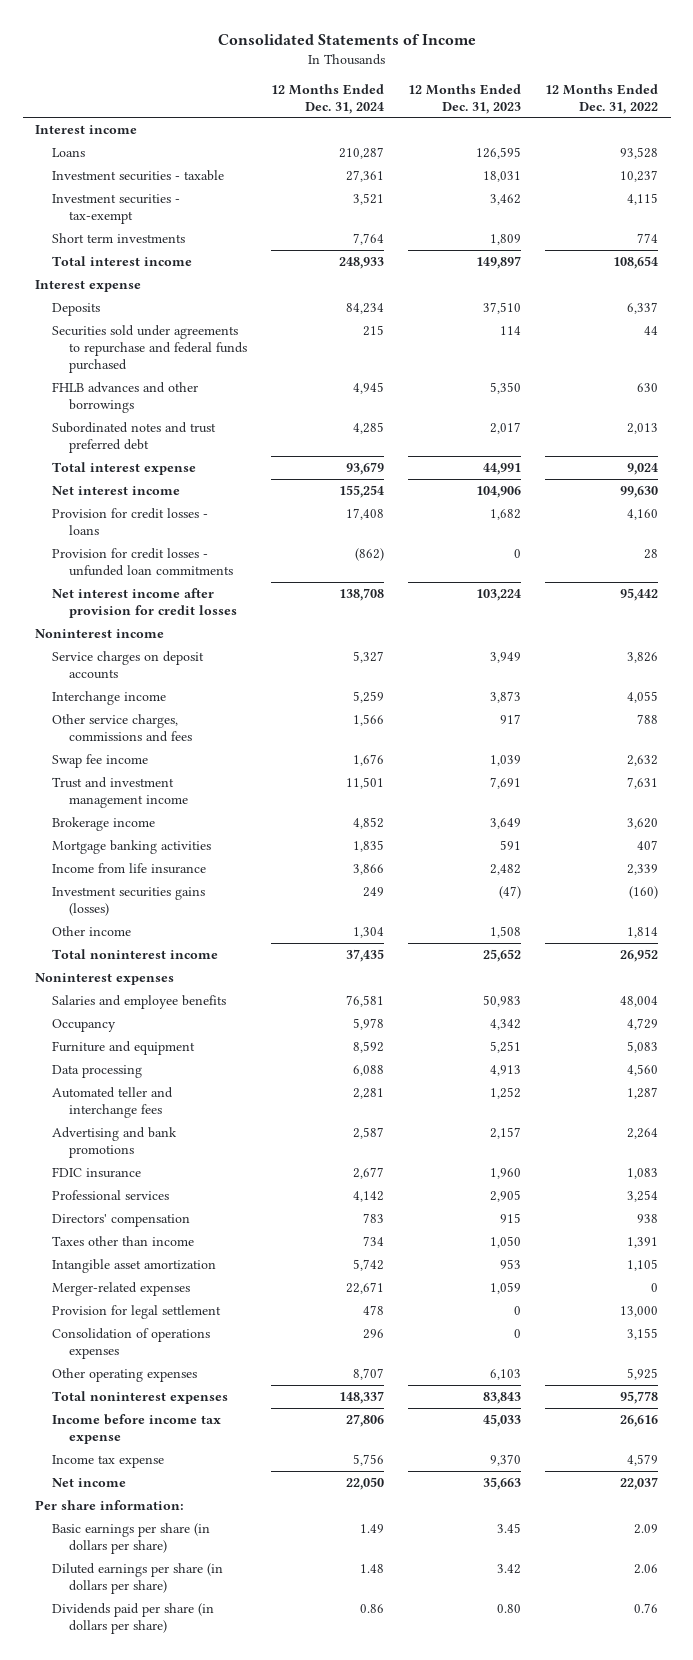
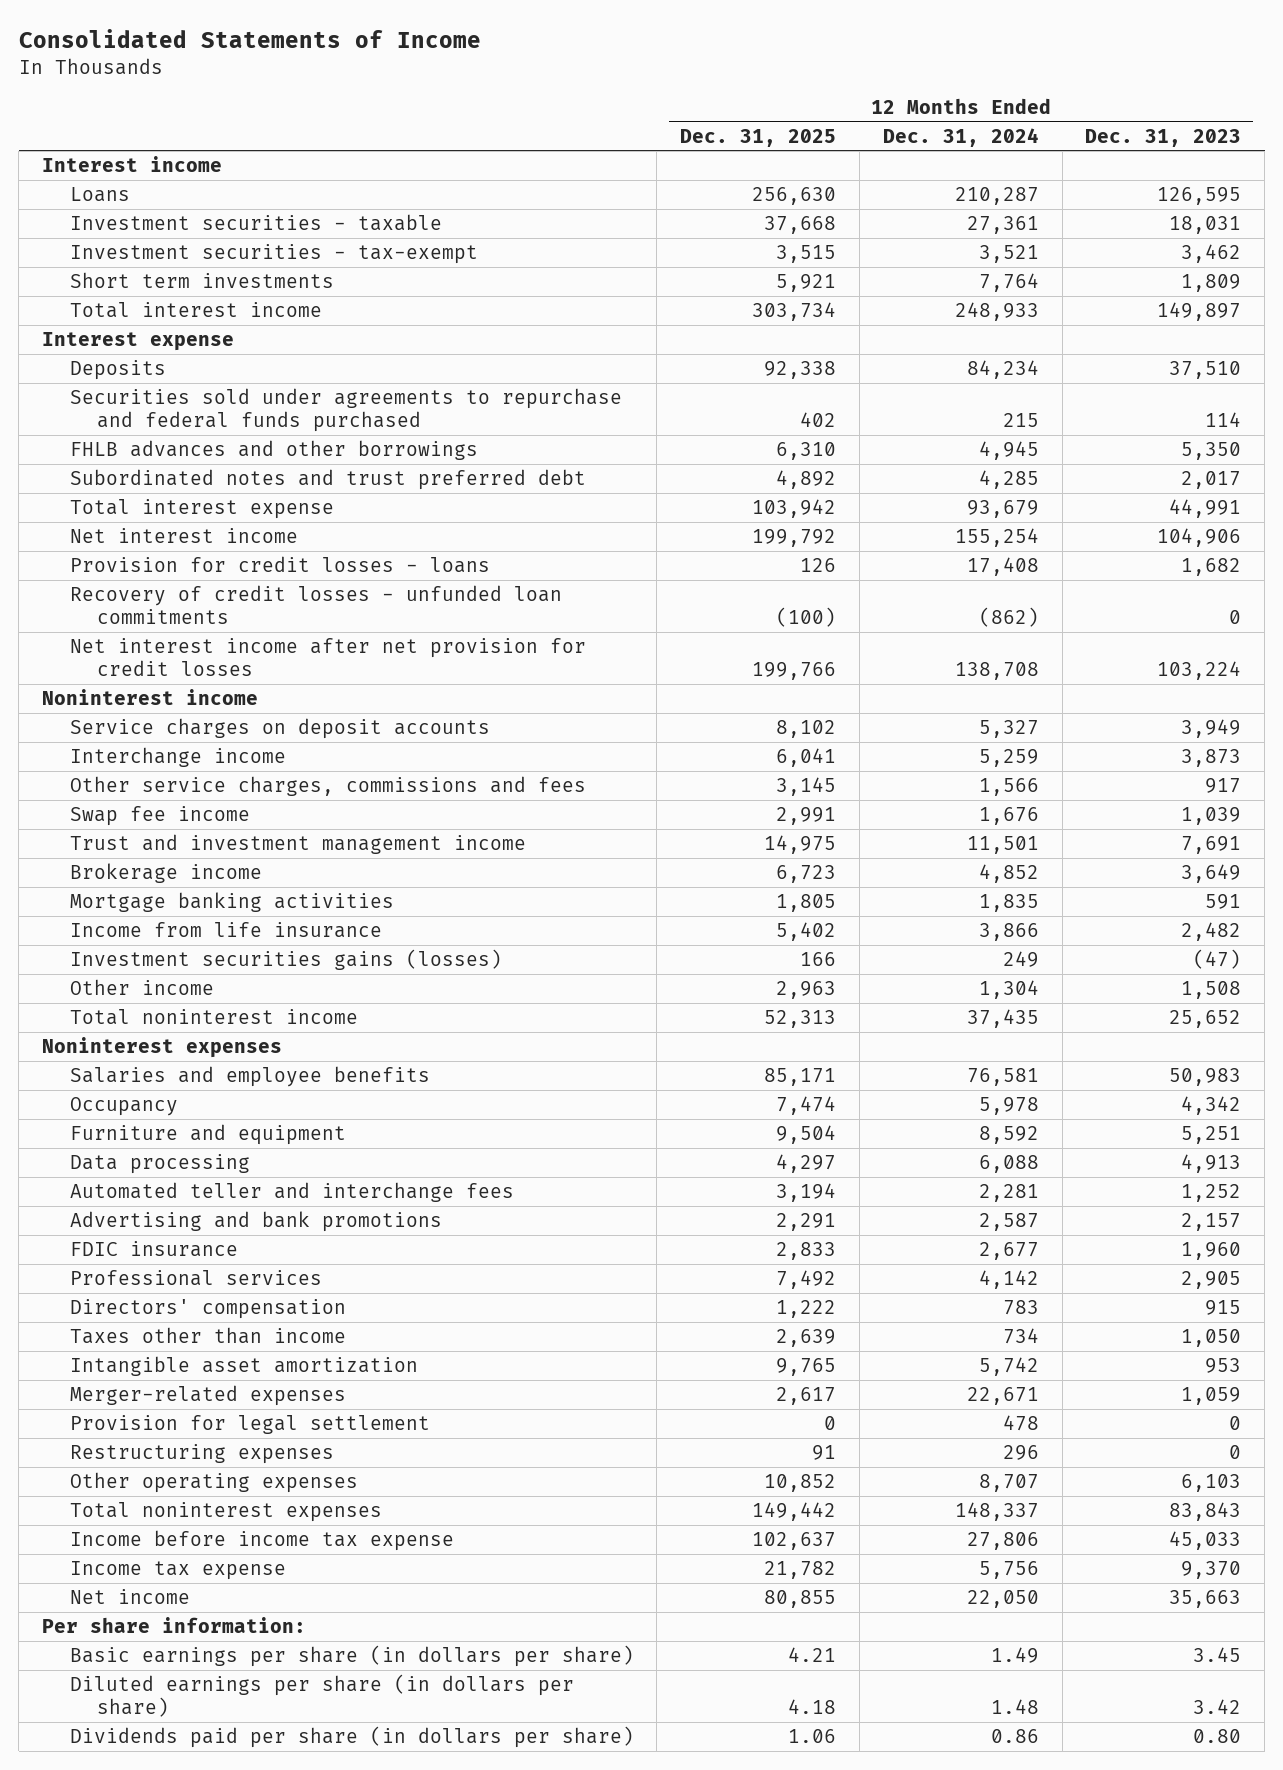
[545,83,659,114] 12 Months Ended Dec. 31, 2022 -> none
none -> [680,128,837,147] Dec. 31, 2025
[51,547,234,576] Provision for credit losses - unfunded loan commitments -> [69,584,562,625] Recovery of credit losses - unfunded loan commitments
[51,587,238,618] Net interest income after provision for credit losses -> [69,637,586,677] Net interest income after net provision for credit losses
[51,1327,210,1359] Consolidation of operations expenses -> [69,1443,334,1464] Restructuring expenses

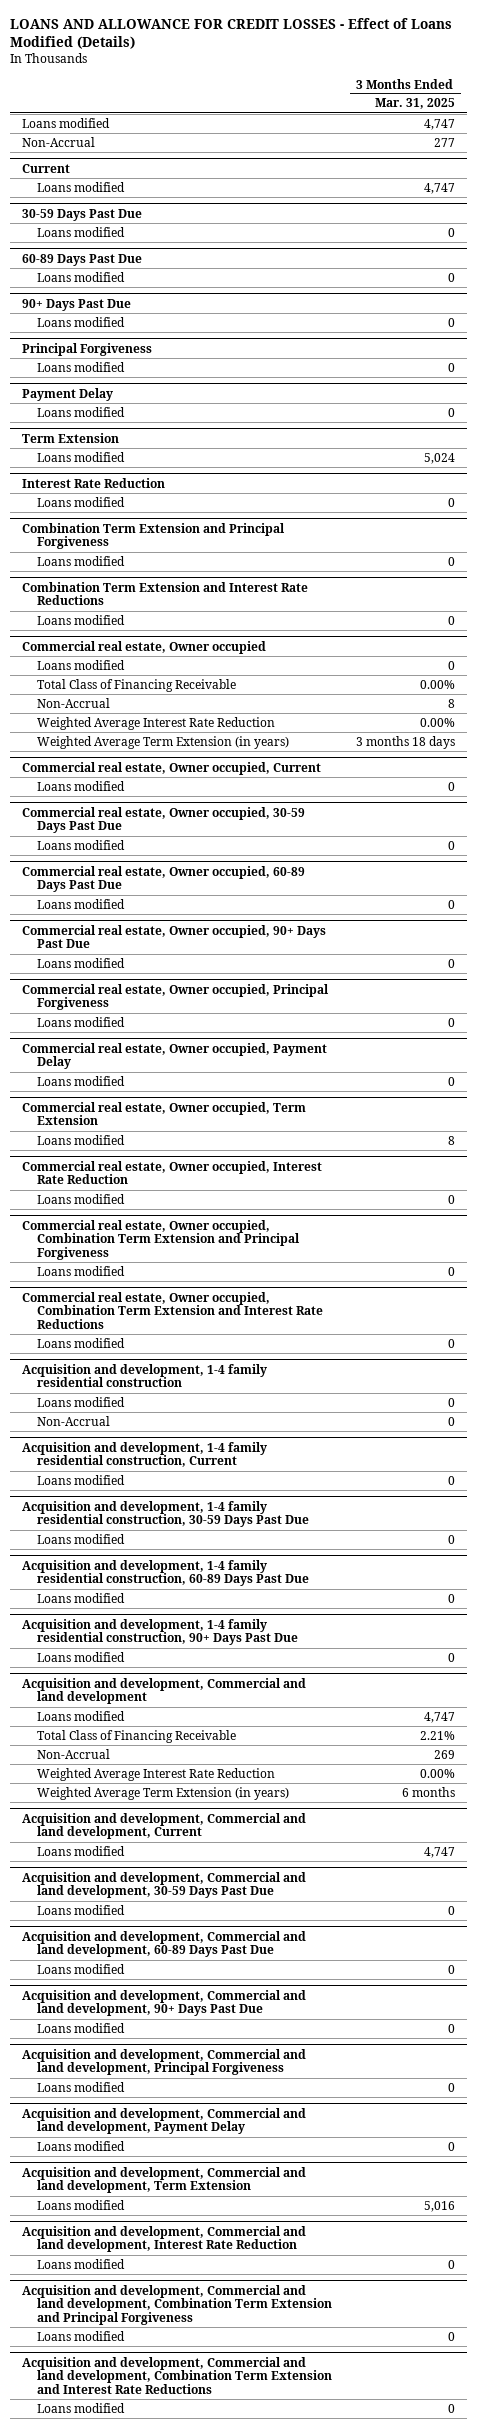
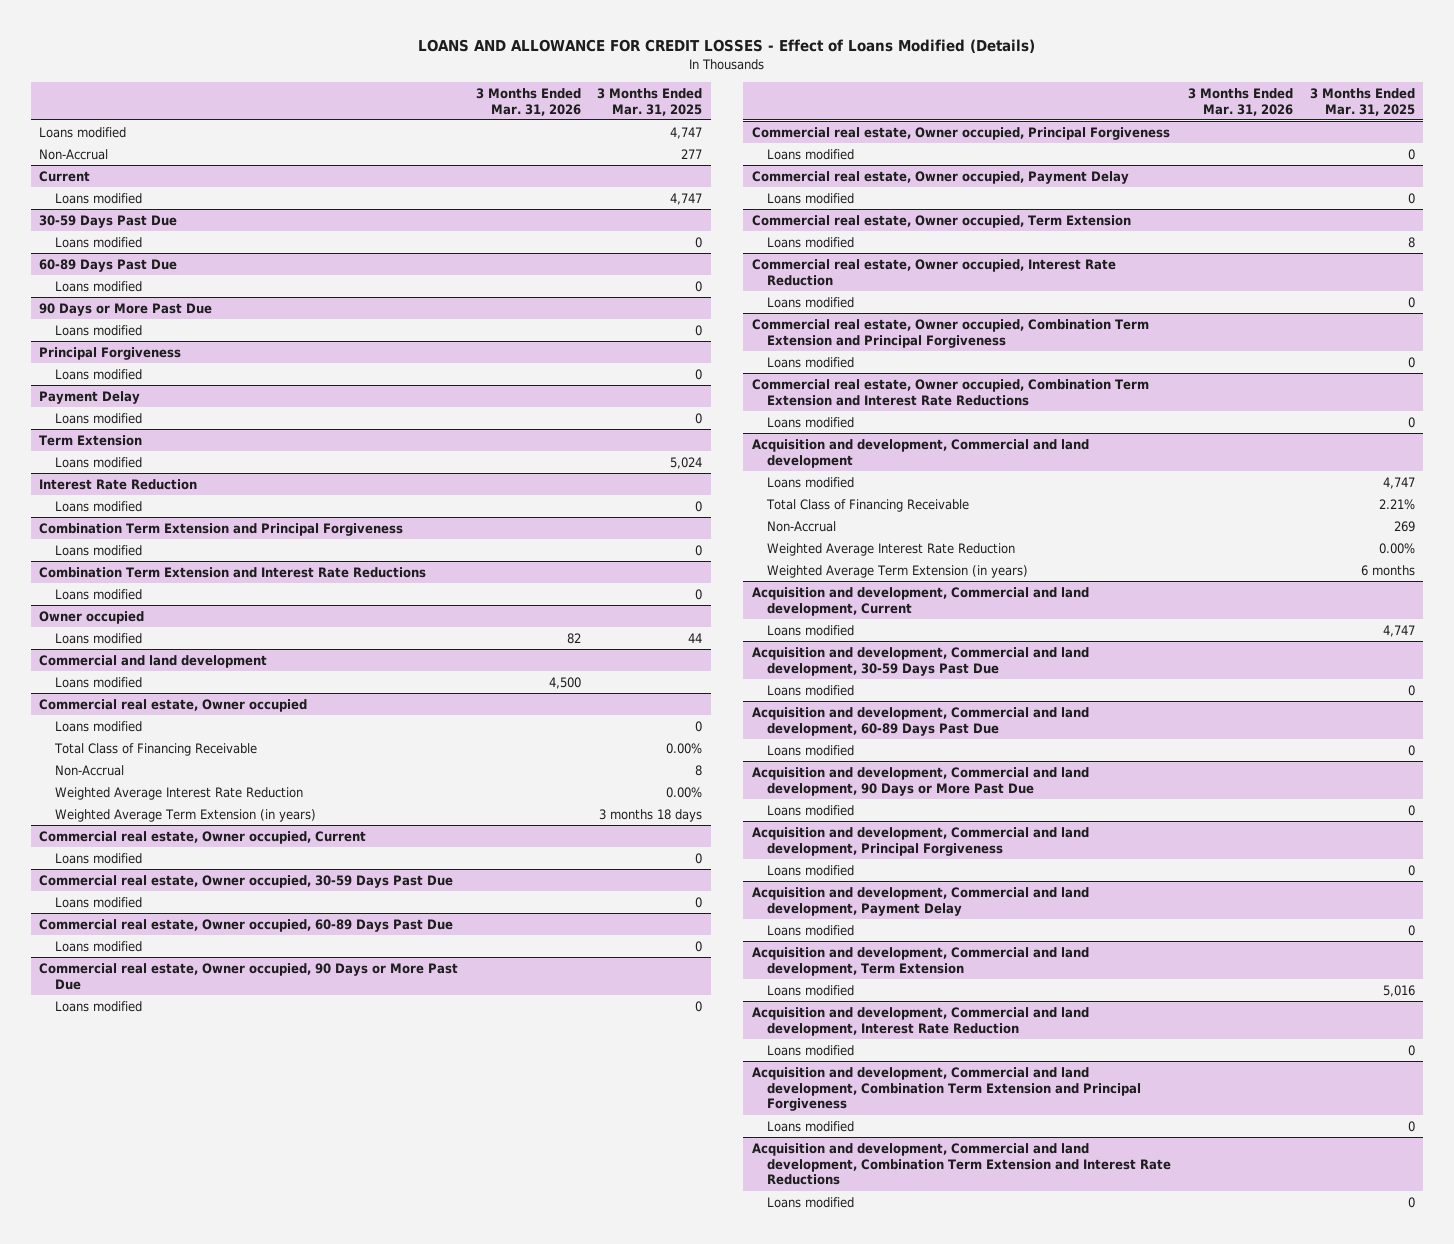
none -> [475,87,581,116] 3 Months Ended Mar. 31, 2026
[22,298,132,311] 90+ Days Past Due -> [39,302,213,316] 90 Days or More Past Due
none -> [39,610,145,624] Owner occupied
none -> [55,632,143,644] Loans modified
none -> [39,654,268,668] Commercial and land development
none -> [55,676,143,688] Loans modified
[22,924,327,949] Commercial real estate, Owner occupied, 90+ Days Past Due -> [39,962,459,990] Commercial real estate, Owner occupied, 90 Days or More Past Due
[22,1363,268,1388] Acquisition and development, 1-4 family residential construction -> none
[36,1396,125,1407] Loans modified -> none
[36,1415,110,1426] Non-Accrual -> none
[22,1441,268,1468] Acquisition and development, 1-4 family residential construction, Current -> none
[36,1474,125,1485] Loans modified -> none
[22,1500,309,1528] Acquisition and development, 1-4 family residential construction, 30-59 Days Past Due -> none
[36,1533,125,1544] Loans modified -> none
[22,1559,309,1587] Acquisition and development, 1-4 family residential construction, 60-89 Days Past Due -> none
[36,1592,125,1603] Loans modified -> none
[22,1618,298,1646] Acquisition and development, 1-4 family residential construction, 90+ Days Past Due -> none
[36,1651,125,1662] Loans modified -> none
[22,1989,307,2017] Acquisition and development, Commercial and land development, 90+ Days Past Due -> [751,766,1089,796] Acquisition and development, Commercial and land development, 90 Days or More Past Due

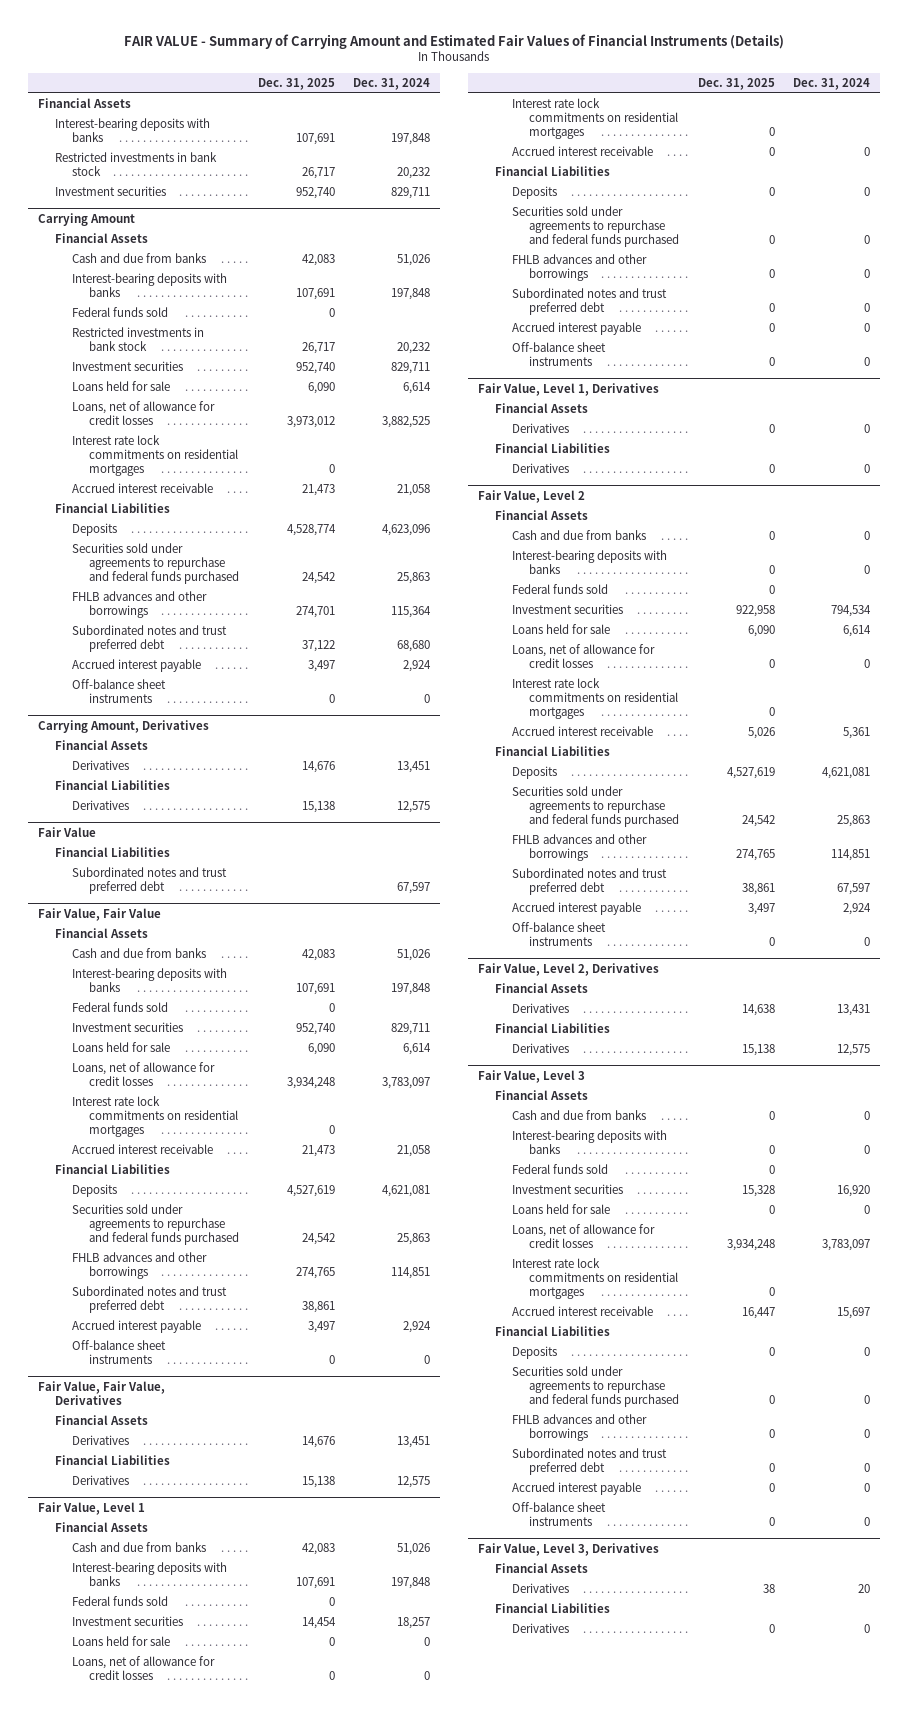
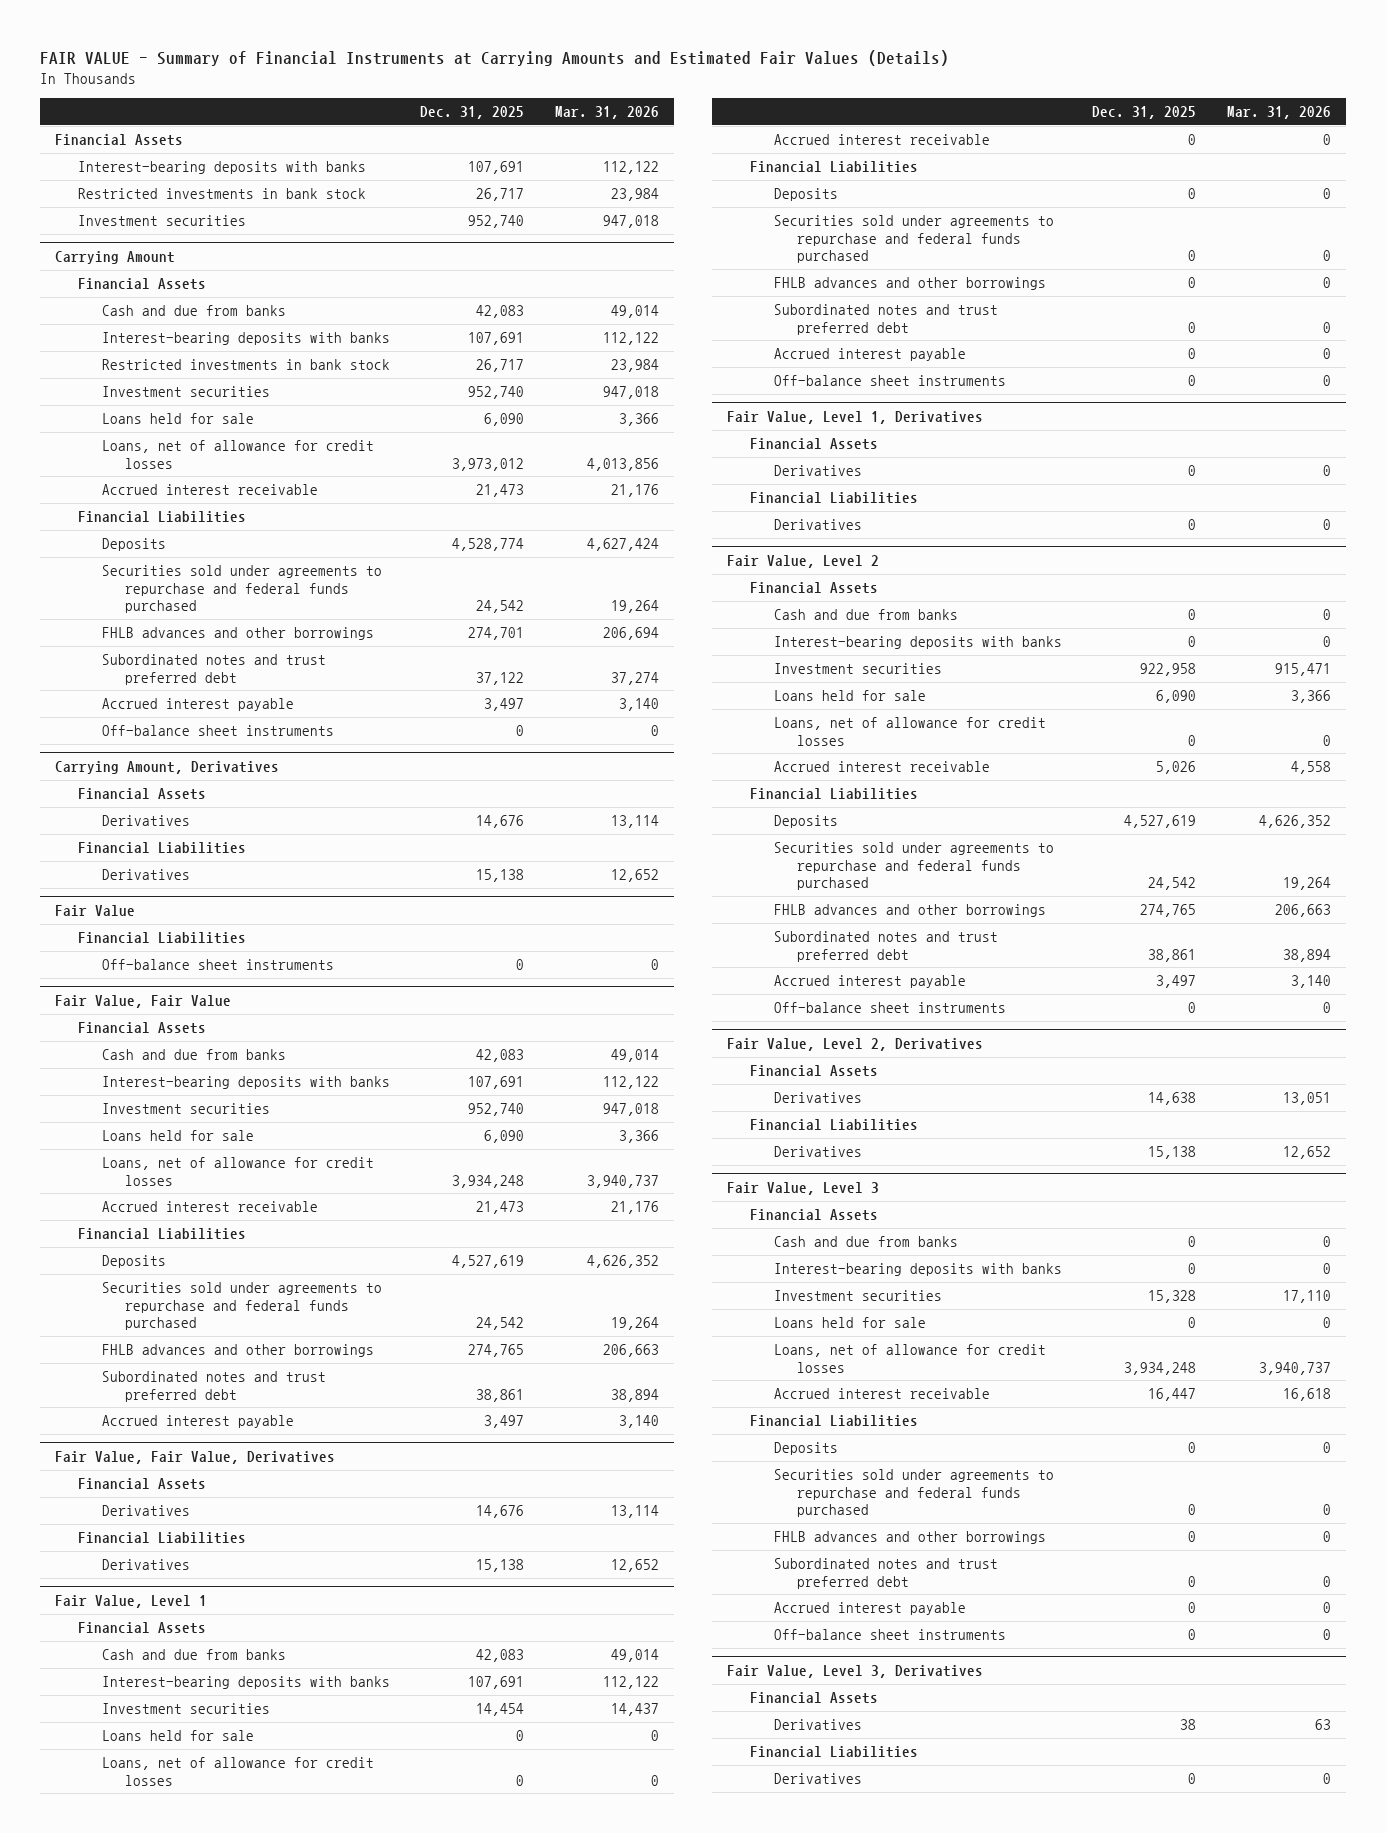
[123,33,784,49] FAIR VALUE - Summary of Carrying Amount and Estimated Fair Values of Financial Instruments (Details) -> [39,49,949,66] FAIR VALUE - Summary of Financial Instruments at Carrying Amounts and Estimated Fair Values (Details)
[353,77,431,90] Dec. 31, 2024 -> none
none -> [555,106,660,120] Mar. 31, 2026
[71,307,168,318] Federal funds sold -> none
[71,435,238,477] Interest rate lock commitments on residential mortgages -> none
[71,867,227,895] Subordinated notes and trust preferred debt -> none
none -> [101,959,334,971] Off-balance sheet instruments
[71,1002,168,1013] Federal funds sold -> none
[71,1096,238,1138] Interest rate lock commitments on residential mortgages -> none
[71,1340,166,1365] Off-balance sheet instruments -> none
[71,1596,168,1607] Federal funds sold -> none
[511,98,678,140] Interest rate lock commitments on residential mortgages -> none
[511,584,608,595] Federal funds sold -> none
[511,678,678,720] Interest rate lock commitments on residential mortgages -> none
[511,1164,608,1175] Federal funds sold -> none
[511,1258,678,1300] Interest rate lock commitments on residential mortgages -> none

